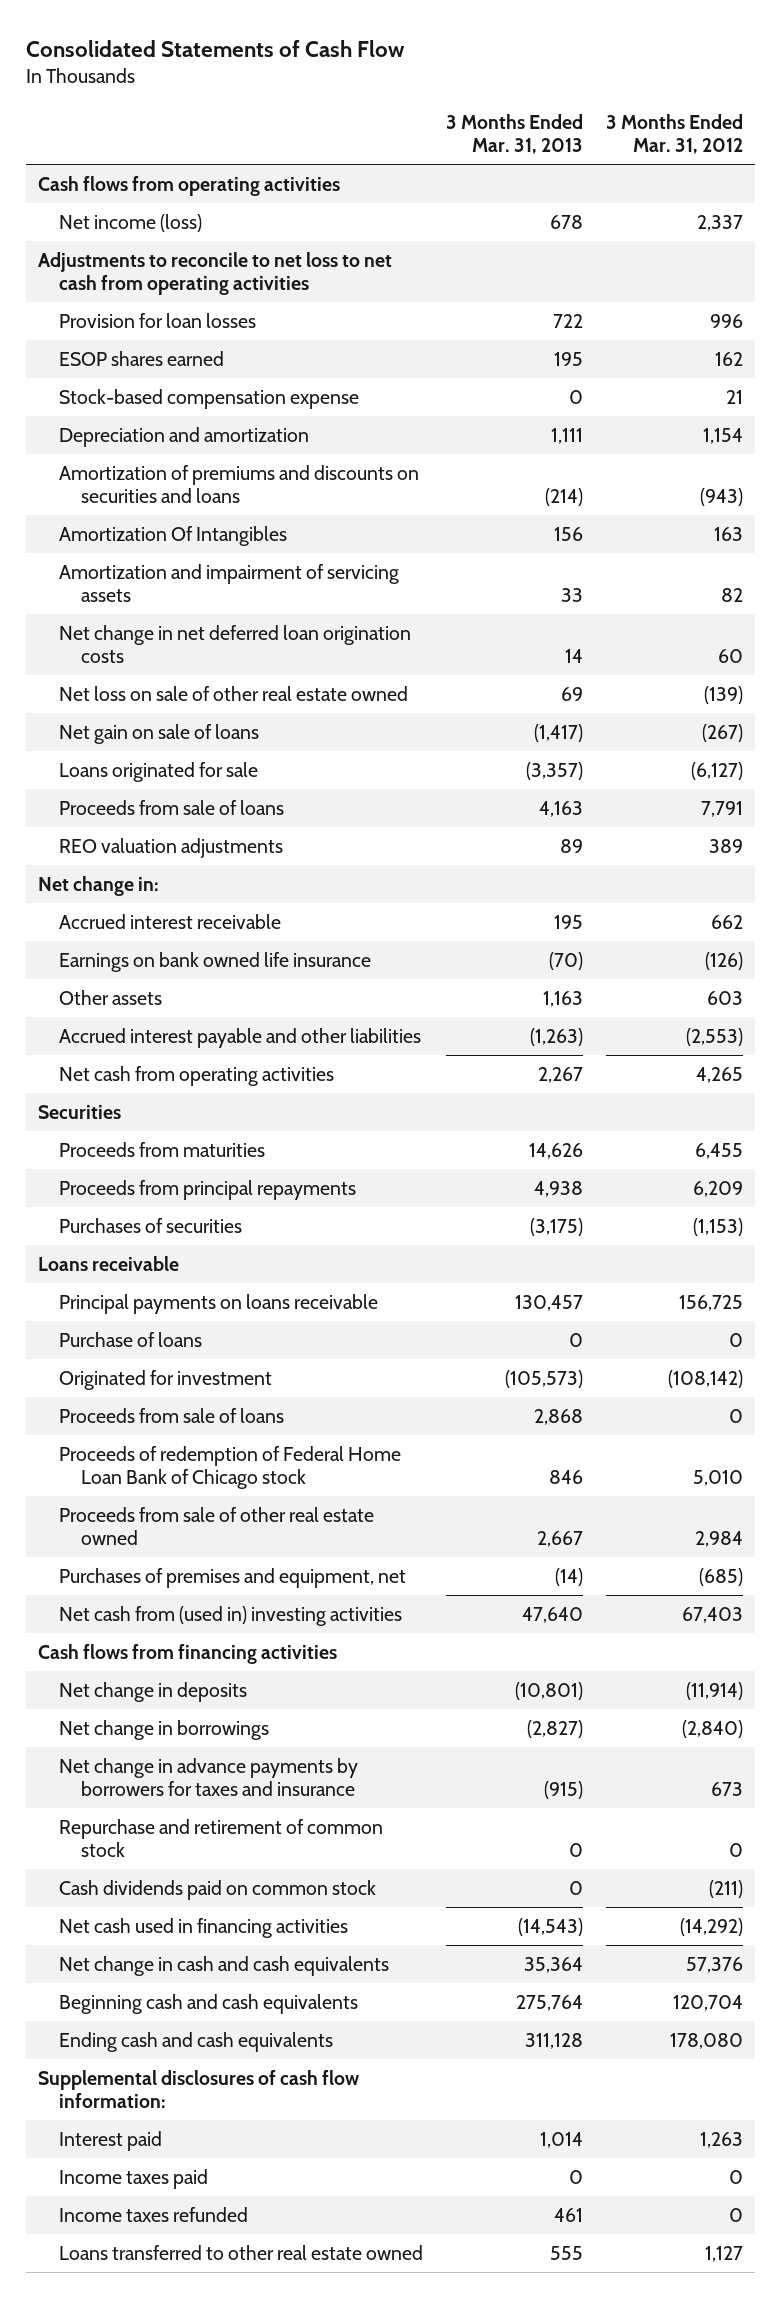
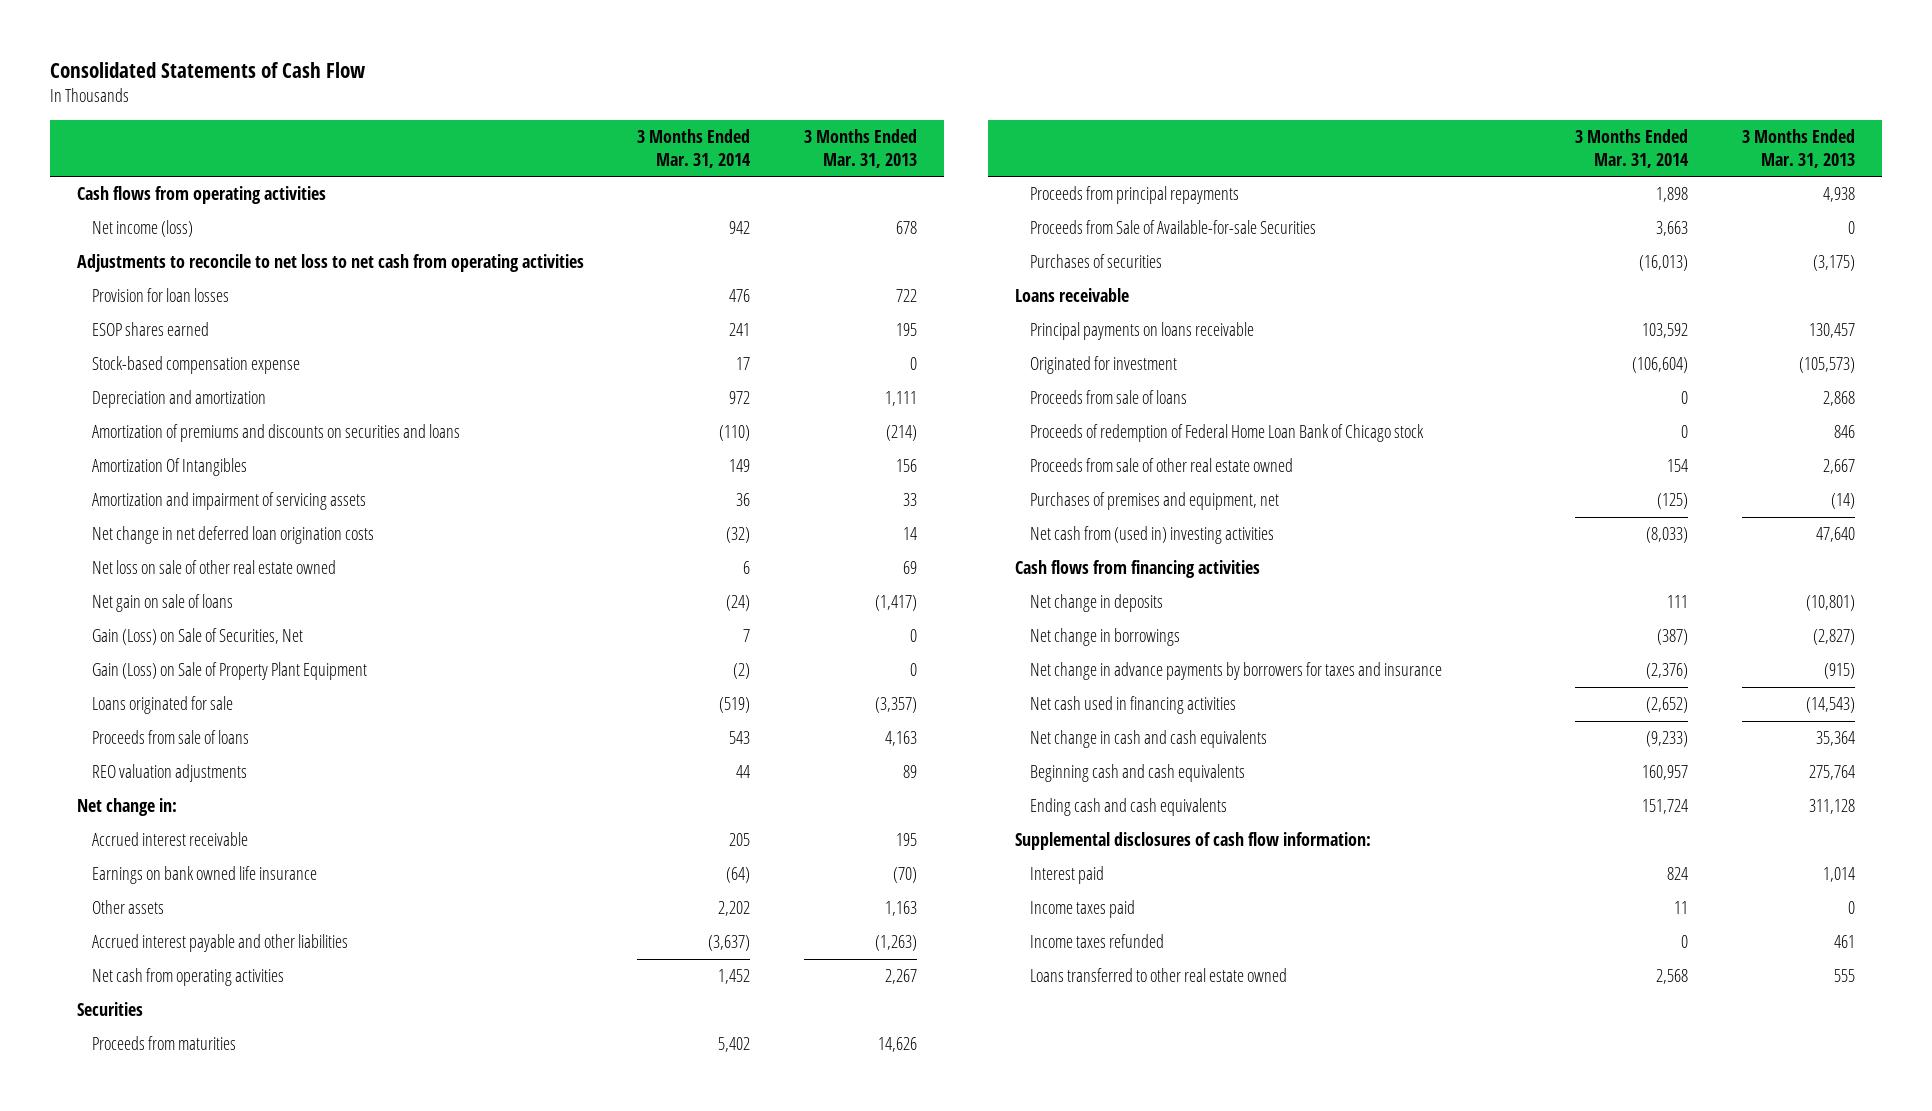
[606,113,744,155] 3 Months Ended Mar. 31, 2012 -> none
none -> [637,129,752,168] 3 Months Ended Mar. 31, 2014
none -> [92,628,304,646] Gain (Loss) on Sale of Securities, Net
none -> [92,662,368,681] Gain (Loss) on Sale of Property Plant Equipment
none -> [1030,220,1317,235] Proceeds from Sale of Available-for-sale Securities
[59,1331,203,1347] Purchase of loans -> none
[59,1818,384,1858] Repurchase and retirement of common stock -> none
[59,1879,377,1900] Cash dividends paid on common stock -> none

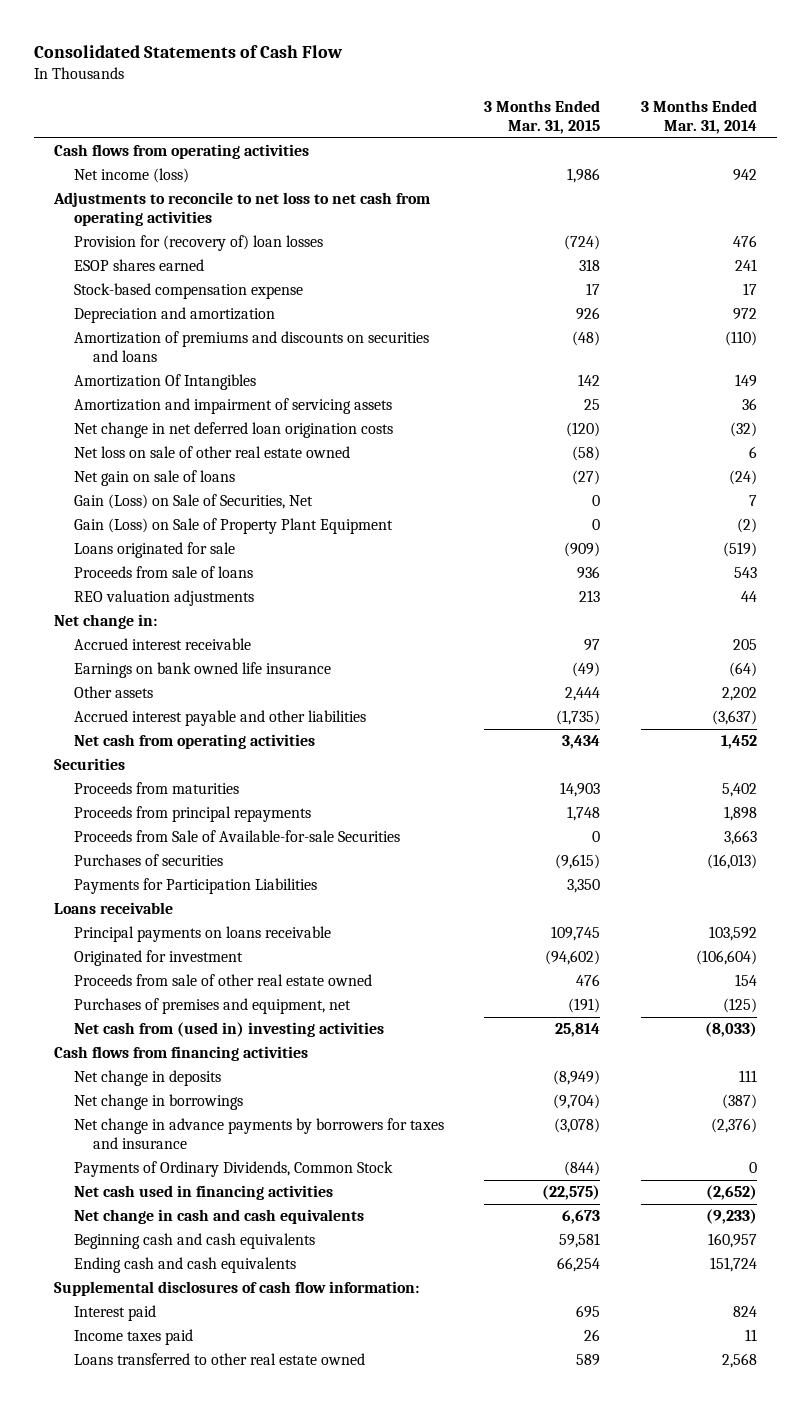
[803,129,917,168] 3 Months Ended Mar. 31, 2013 -> none
none -> [484,100,601,135] 3 Months Ended Mar. 31, 2015
[92,288,230,303] Provision for loan losses -> [73,235,323,252] Provision for (recovery of) loan losses
none -> [73,878,317,895] Payments for Participation Liabilities
[1030,390,1188,405] Proceeds from sale of loans -> none
[1030,424,1425,443] Proceeds of redemption of Federal Home Loan Bank of Chicago stock -> none
none -> [73,1161,393,1178] Payments of Ordinary Dividends, Common Stock
[1030,934,1165,949] Income taxes refunded -> none

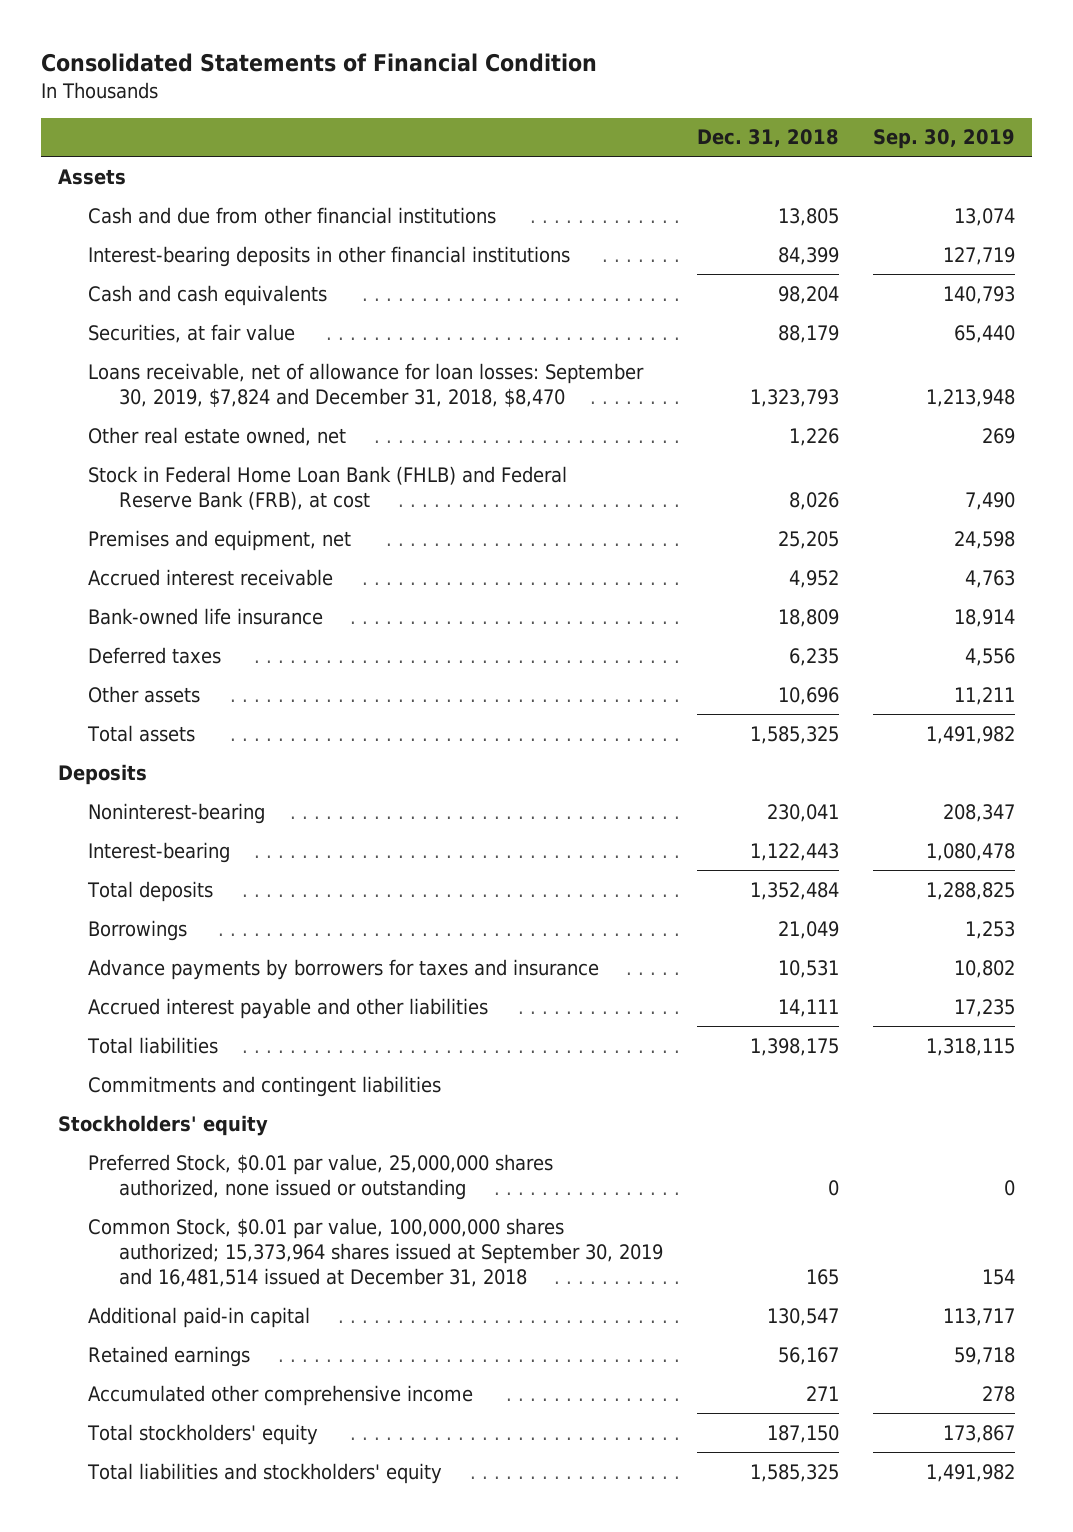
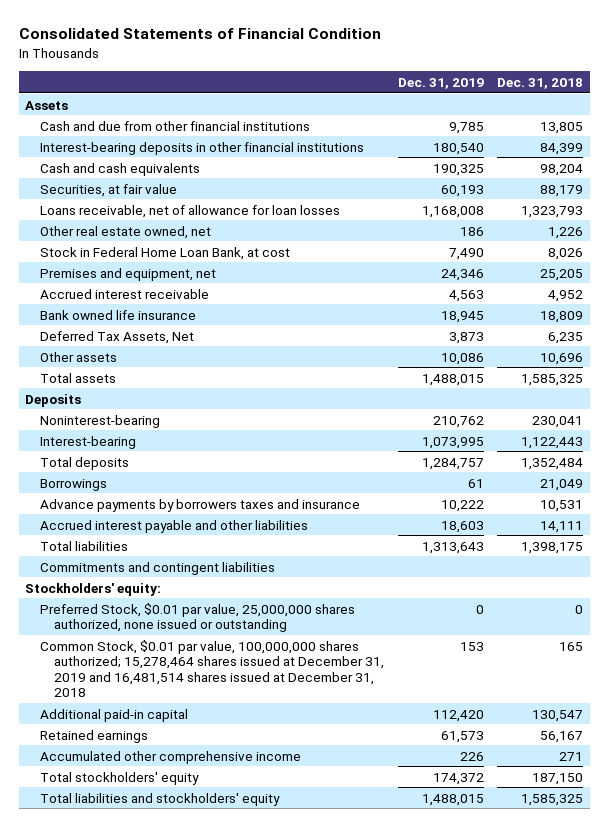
[872,129,1015,150] Sep. 30, 2019 -> none
none -> [397,77,484,89] Dec. 31, 2019
[88,362,645,407] Loans receivable, net of allowance for loan losses: September 30, 2019, $7,824 and December 31, 2018, $8,470 -> [39,204,340,218] Loans receivable, net of allowance for loan losses
[88,465,568,510] Stock in Federal Home Loan Bank (FHLB) and Federal Reserve Bank (FRB), at cost -> [39,246,290,260] Stock in Federal Home Loan Bank, at cost
[88,607,324,625] Bank-owned life insurance -> [39,309,196,320] Bank owned life insurance
[88,646,222,664] Deferred taxes -> [39,330,194,344] Deferred Tax Assets, Net
[88,958,600,980] Advance payments by borrowers for taxes and insurance -> [39,498,360,512] Advance payments by borrowers taxes and insurance
[57,1114,268,1136] Stockholders' equity -> [25,582,162,596] Stockholders' equity:
[88,1217,663,1288] Common Stock, $0.01 par value, 100,000,000 shares authorized; 15,373,964 shares issued at September 30, 2019 and 16,481,514 issued at December 31, 2018 -> [39,639,385,698] Common Stock, $0.01 par value, 100,000,000 shares authorized; 15,278,464 shares issued at December 31, 2019 and 16,481,514 shares issued at December 31, 2018

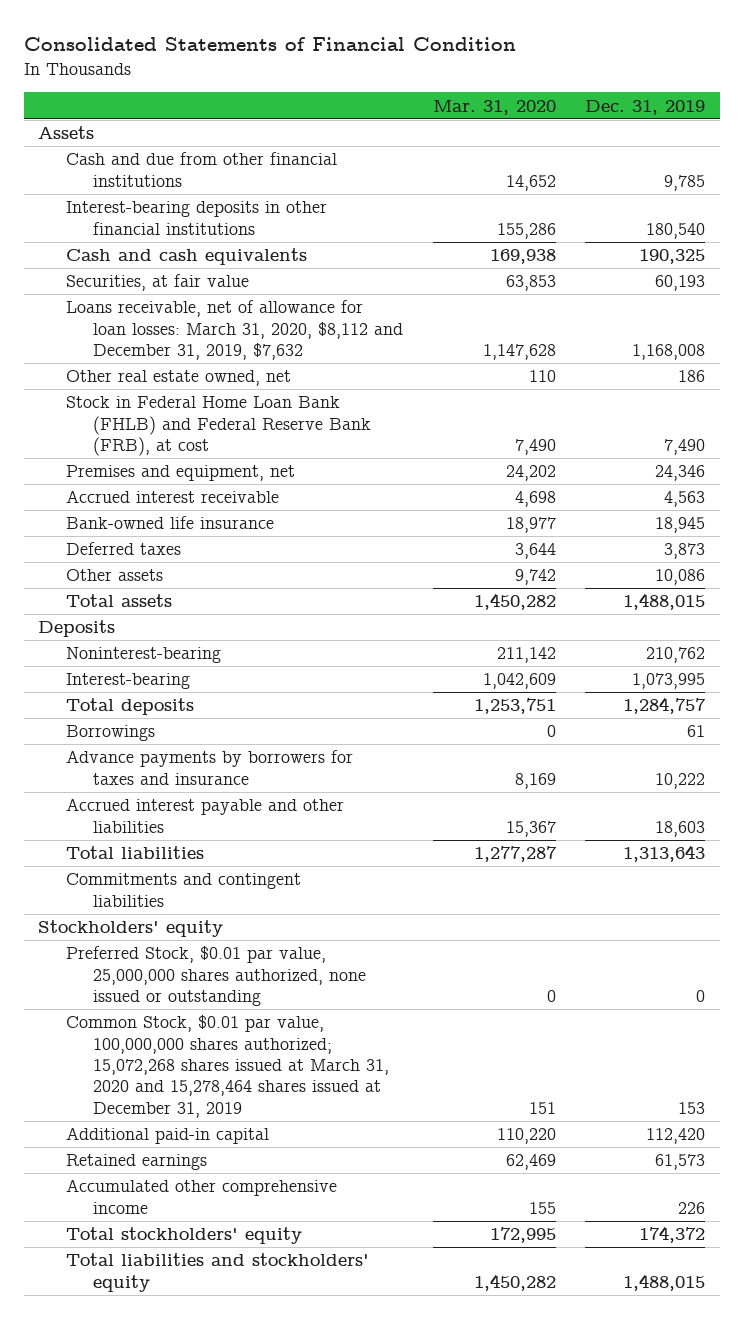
[497,77,584,89] Dec. 31, 2018 -> none
none -> [432,99,556,115] Mar. 31, 2020
[39,204,340,218] Loans receivable, net of allowance for loan losses -> [65,300,404,360] Loans receivable, net of allowance for loan losses: March 31, 2020, $8,112 and December 31, 2019, $7,632
[39,246,290,260] Stock in Federal Home Loan Bank, at cost -> [65,396,372,456] Stock in Federal Home Loan Bank (FHLB) and Federal Reserve Bank (FRB), at cost
[39,309,196,320] Bank owned life insurance -> [65,516,274,530] Bank-owned life insurance
[39,330,194,344] Deferred Tax Assets, Net -> [65,542,181,556] Deferred taxes
[39,498,360,512] Advance payments by borrowers taxes and insurance -> [65,750,353,785] Advance payments by borrowers for taxes and insurance
[25,582,162,596] Stockholders' equity: -> [38,920,224,938] Stockholders' equity
[39,639,385,698] Common Stock, $0.01 par value, 100,000,000 shares authorized; 15,278,464 shares issued at December 31, 2019 and 16,481,514 shares issued at December 31, 2018 -> [65,1015,390,1118] Common Stock, $0.01 par value, 100,000,000 shares authorized; 15,072,268 shares issued at March 31, 2020 and 15,278,464 shares issued at December 31, 2019

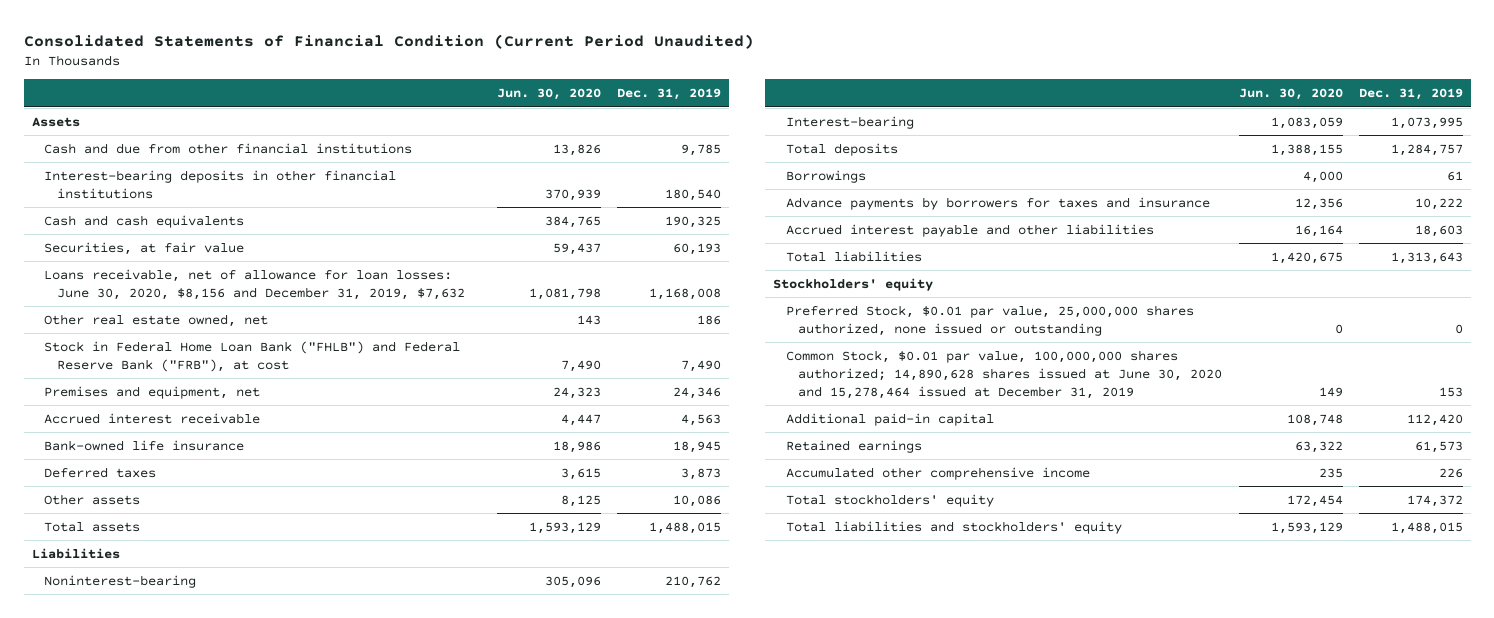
[23,37,516,52] Consolidated Statements of Financial Condition -> [23,33,754,49] Consolidated Statements of Financial Condition (Current Period Unaudited)
[432,99,556,115] Mar. 31, 2020 -> none
none -> [497,88,602,101] Jun. 30, 2020
[65,300,404,360] Loans receivable, net of allowance for loan losses: March 31, 2020, $8,112 and December 31, 2019, $7,632 -> [44,268,465,300] Loans receivable, net of allowance for loan losses: June 30, 2020, $8,156 and December 31, 2019, $7,632
[65,396,372,456] Stock in Federal Home Loan Bank (FHLB) and Federal Reserve Bank (FRB), at cost -> [44,340,461,372] Stock in Federal Home Loan Bank ("FHLB") and Federal Reserve Bank ("FRB"), at cost
[38,620,116,638] Deposits -> none
none -> [31,547,120,559] Liabilities
[65,873,301,907] Commitments and contingent liabilities -> none
[65,1015,390,1118] Common Stock, $0.01 par value, 100,000,000 shares authorized; 15,072,268 shares issued at March 31, 2020 and 15,278,464 shares issued at December 31, 2019 -> [785,349,1223,399] Common Stock, $0.01 par value, 100,000,000 shares authorized; 14,890,628 shares issued at June 30, 2020 and 15,278,464 issued at December 31, 2019

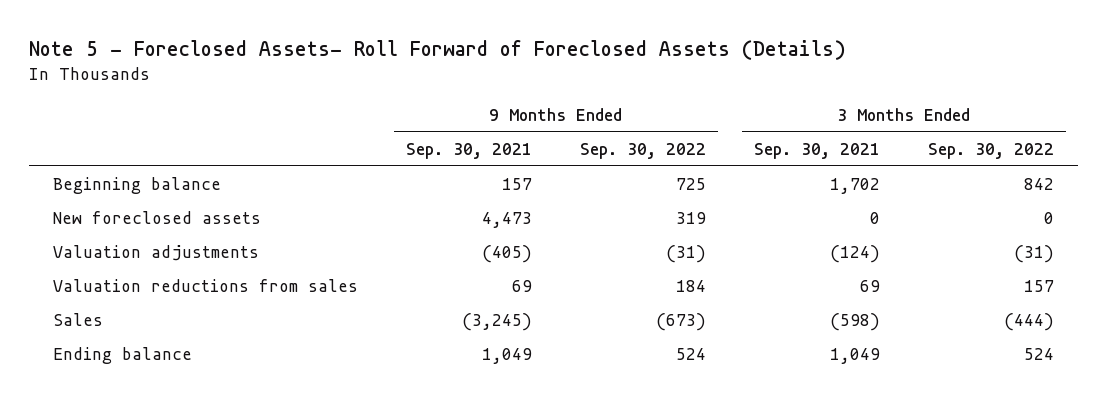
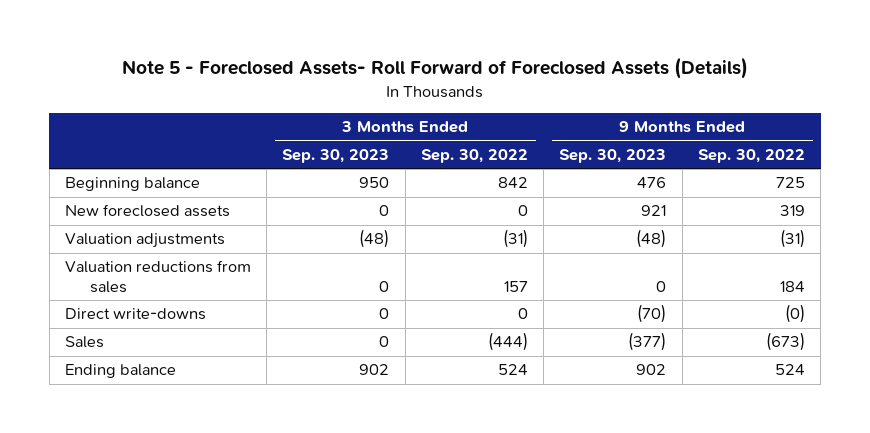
[406,142,533,159] Sep. 30, 2021 -> none
[754,142,881,159] Sep. 30, 2021 -> none
none -> [282,148,390,163] Sep. 30, 2023
none -> [559,148,667,163] Sep. 30, 2023
none -> [64,308,206,321] Direct write-downs

